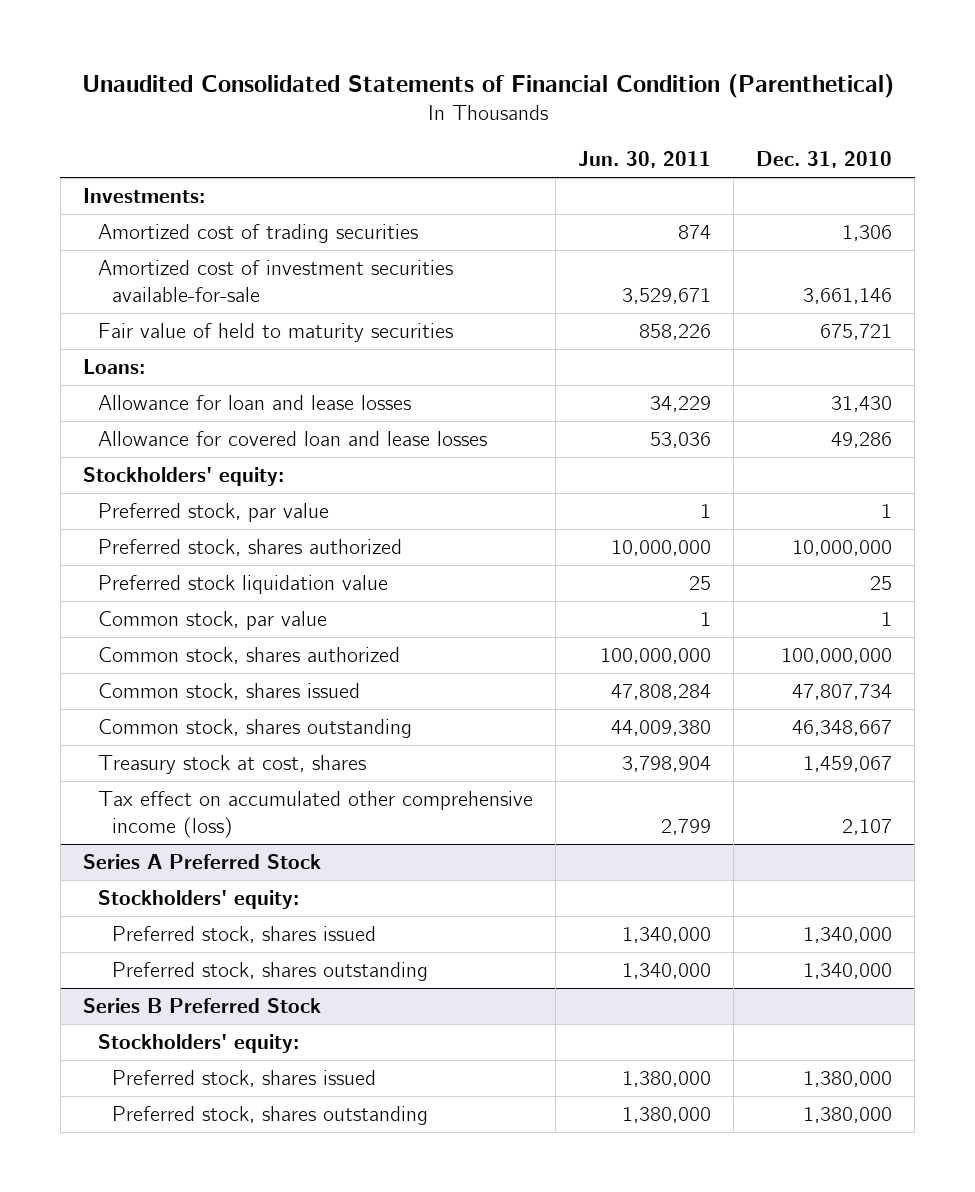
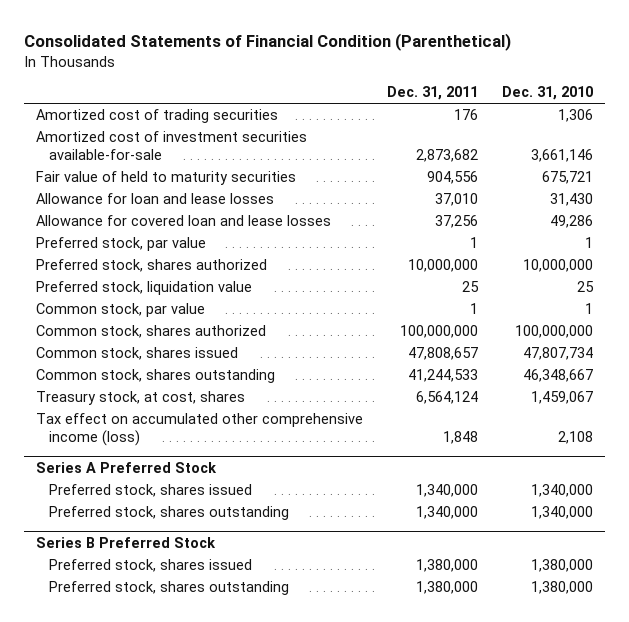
[81,74,894,99] Unaudited Consolidated Statements of Financial Condition (Parenthetical) -> [24,33,512,52] Consolidated Statements of Financial Condition (Parenthetical)
[577,150,711,168] Jun. 30, 2011 -> none
none -> [387,86,479,101] Dec. 31, 2011
[82,188,205,204] Investments: -> none
[82,359,145,375] Loans: -> none
[82,467,284,487] Stockholders' equity: -> none
[97,575,388,595] Preferred stock liquidation value -> [36,281,253,296] Preferred stock, liquidation value
[97,755,366,775] Treasury stock at cost, shares -> [36,391,246,406] Treasury stock, at cost, shares
[842,818,893,835] 2,107 -> [557,431,593,445] 2,108
[97,890,299,910] Stockholders' equity: -> none
[97,1034,299,1054] Stockholders' equity: -> none

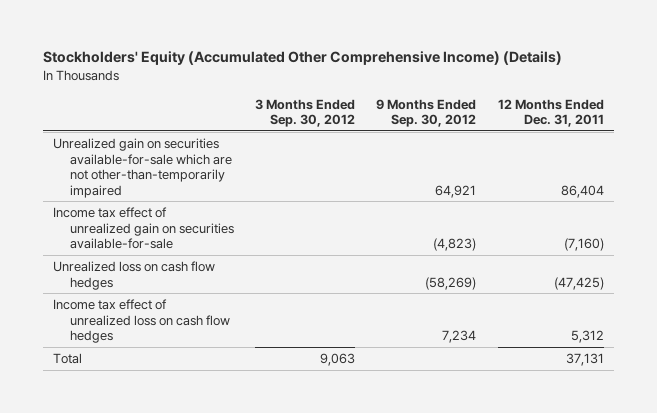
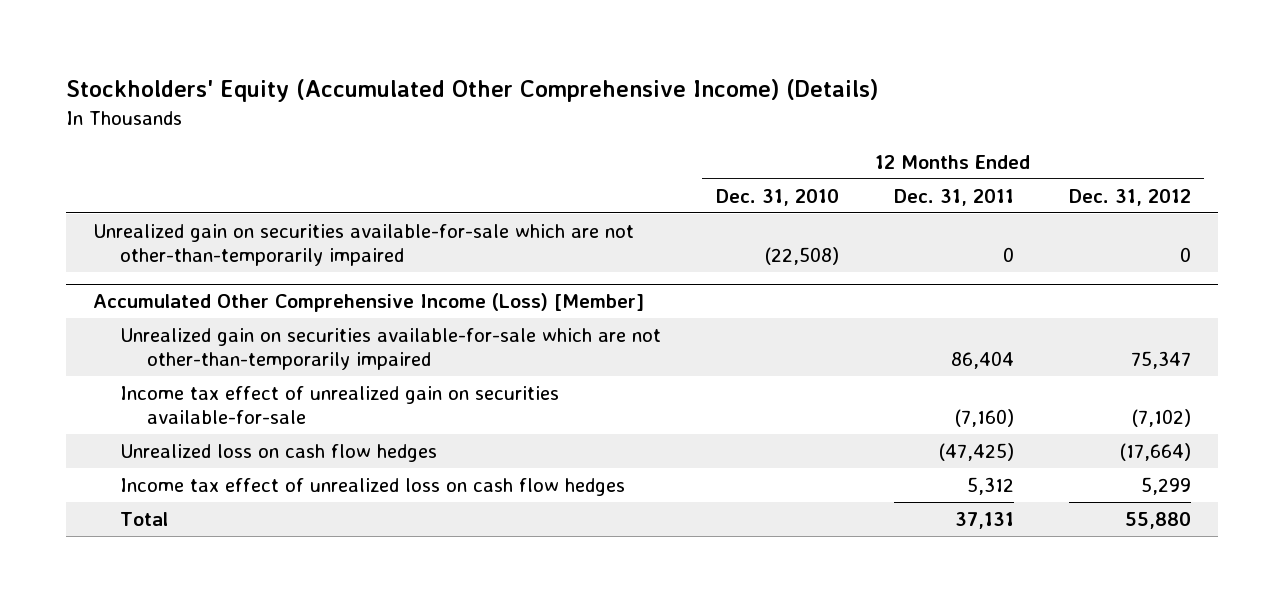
[254,98,355,128] 3 Months Ended Sep. 30, 2012 -> none
[376,98,477,128] 9 Months Ended Sep. 30, 2012 -> none
none -> [716,188,840,206] Dec. 31, 2010
none -> [1068,188,1191,206] Dec. 31, 2012
none -> [93,223,635,267] Unrealized gain on securities available-for-sale which are not other-than-temporarily impaired
none -> [93,293,645,313] Accumulated Other Comprehensive Income (Loss) [Member]

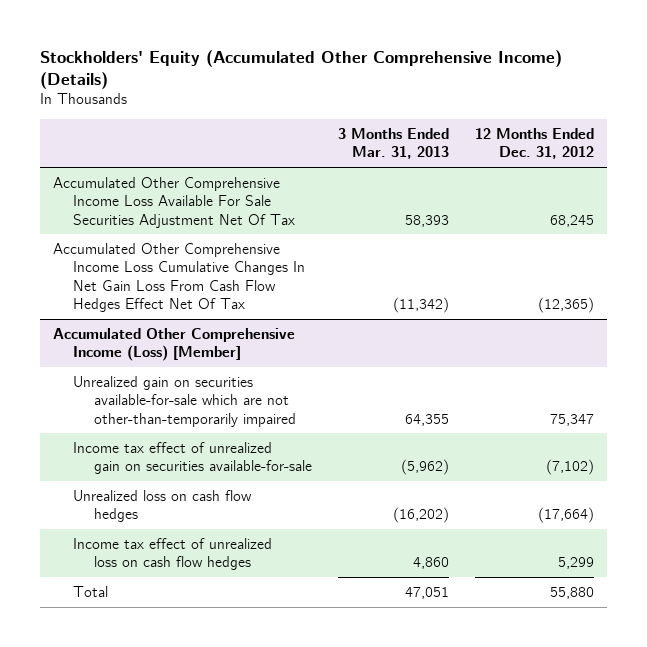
[716,188,840,206] Dec. 31, 2010 -> none
[893,188,1014,206] Dec. 31, 2011 -> none
none -> [337,127,449,160] 3 Months Ended Mar. 31, 2013
[93,223,635,267] Unrealized gain on securities available-for-sale which are not other-than-temporarily impaired -> none
none -> [53,176,296,228] Accumulated Other Comprehensive Income Loss Available For Sale Securities Adjustment Net Of Tax
none -> [53,242,306,312] Accumulated Other Comprehensive Income Loss Cumulative Changes In Net Gain Loss From Cash Flow Hedges Effect Net Of Tax

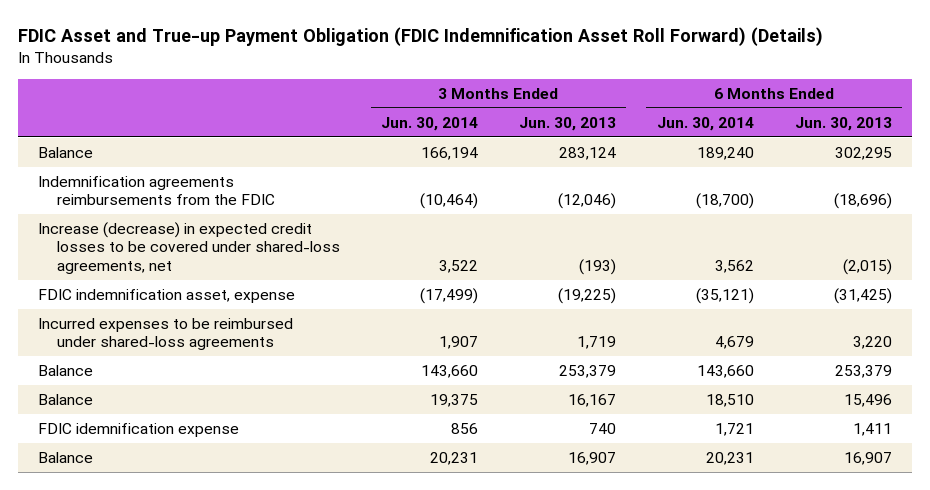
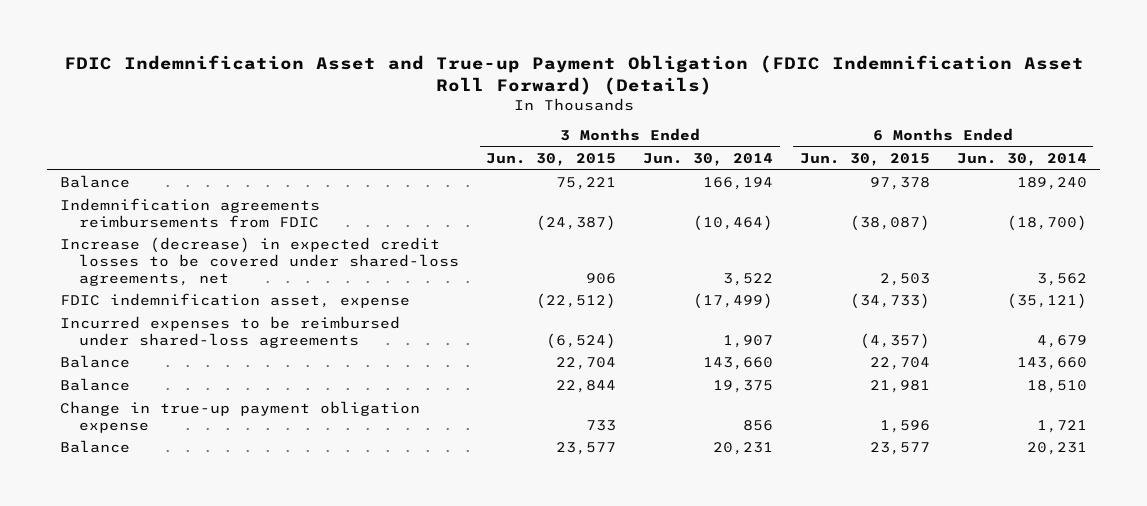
[17,27,823,47] FDIC Asset and True-up Payment Obligation (FDIC Indemnification Asset Roll Forward) (Details) -> [63,54,1084,95] FDIC Indemnification Asset and True-up Payment Obligation (FDIC Indemnification Asset Roll Forward) (Details)
[518,116,616,131] Jun. 30, 2013 -> none
[794,116,892,131] Jun. 30, 2013 -> none
none -> [486,153,617,167] Jun. 30, 2015
none -> [799,153,930,167] Jun. 30, 2015
[38,175,275,206] Indemnification agreements reimbursements from the FDIC -> [60,198,321,229] Indemnification agreements reimbursements from FDIC
[38,422,240,437] FDIC idemnification expense -> [60,401,421,434] Change in true-up payment obligation expense

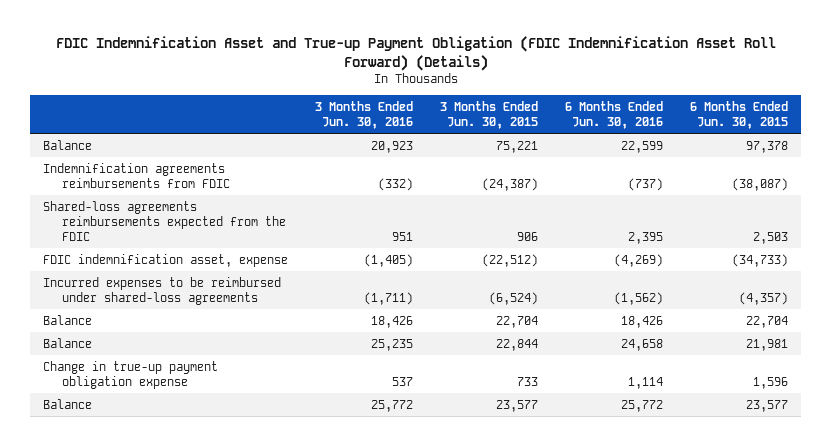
[643,153,774,167] Jun. 30, 2014 -> none
[956,153,1087,167] Jun. 30, 2014 -> none
none -> [315,100,414,130] 3 Months Ended Jun. 30, 2016
none -> [564,100,663,130] 6 Months Ended Jun. 30, 2016
[60,237,460,286] Increase (decrease) in expected credit losses to be covered under shared-loss agreements, net -> [43,200,286,241] Shared-loss agreements reimbursements expected from the FDIC

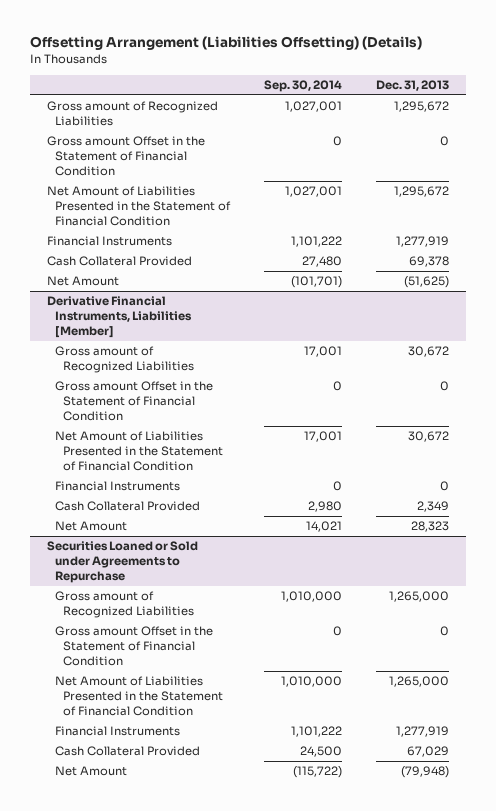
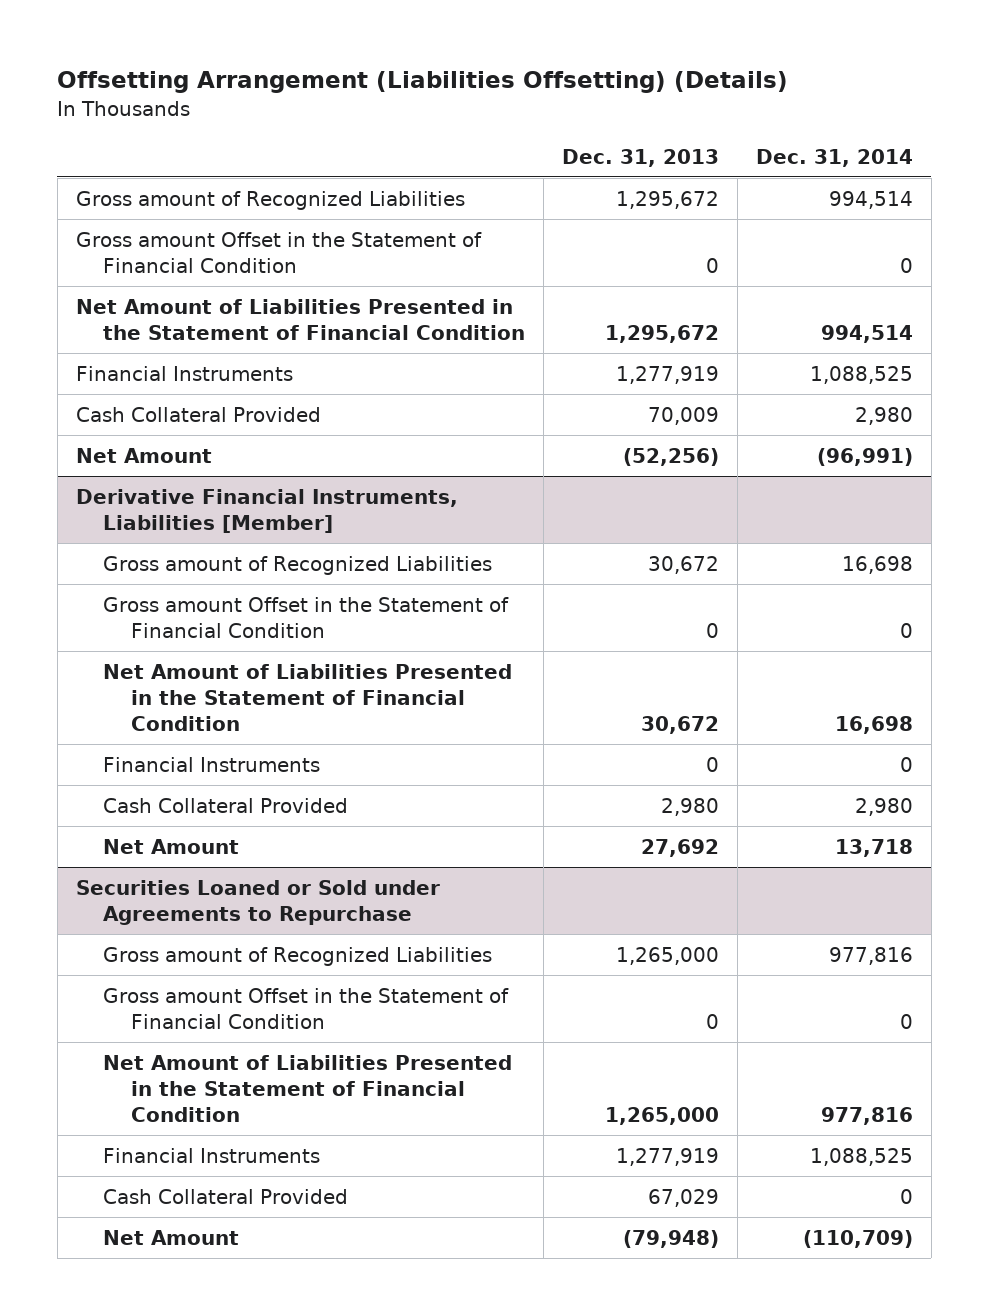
[264,79,343,92] Sep. 30, 2014 -> none
none -> [756,148,914,167] Dec. 31, 2014
[409,256,450,268] 69,378 -> [648,406,720,425] 70,009
[404,276,450,289] (51,625) -> [623,447,720,466] (52,256)
[417,501,450,513] 2,349 -> [661,797,720,816] 2,980
[411,521,450,533] 28,323 -> [641,838,720,857] 27,692

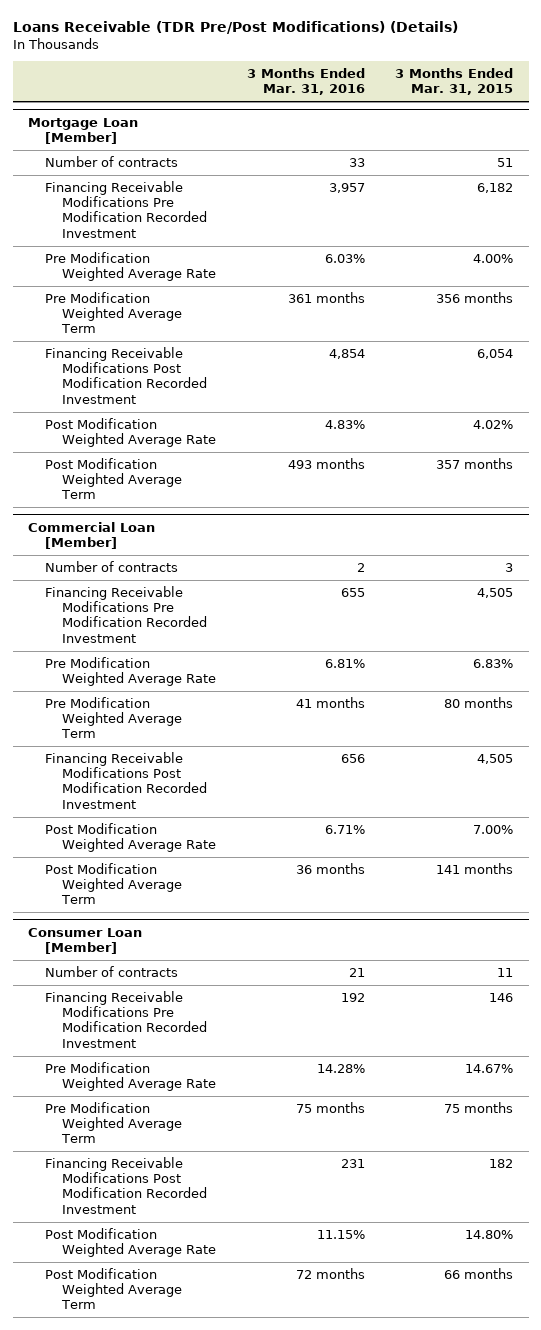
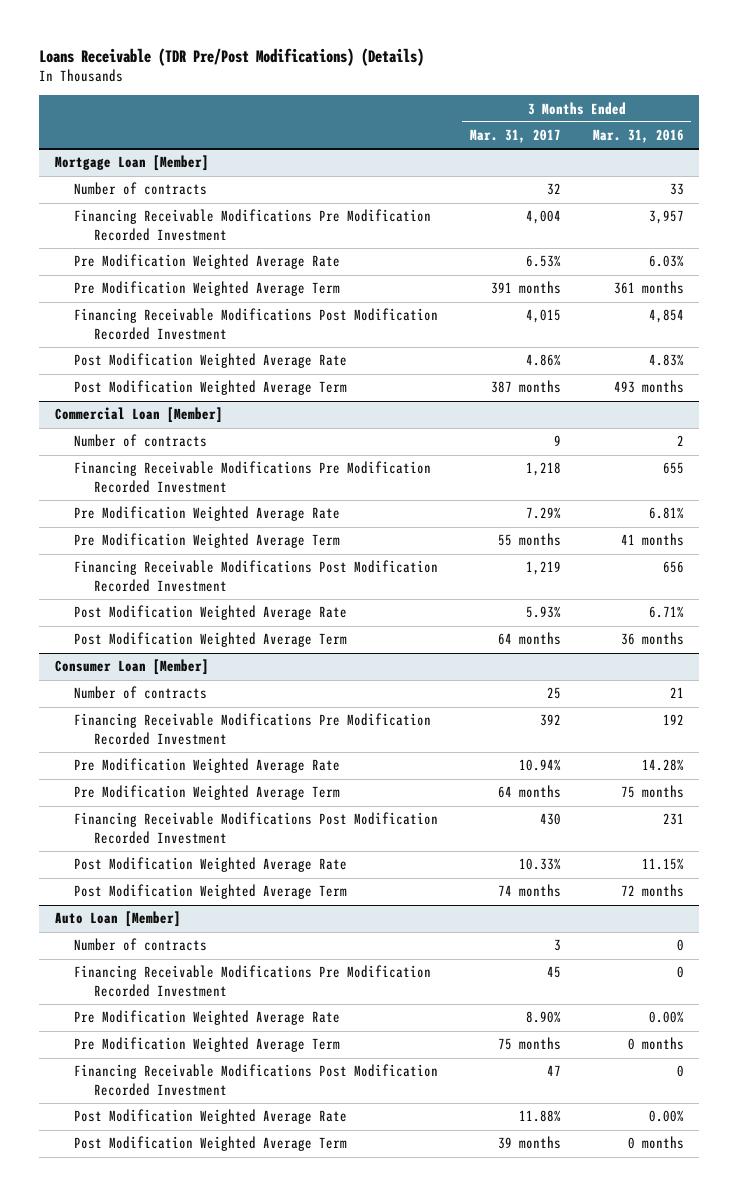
[395,68,514,96] 3 Months Ended Mar. 31, 2015 -> none
none -> [470,129,562,144] Mar. 31, 2017
none -> [54,911,181,928] Auto Loan [Member]
none -> [74,938,208,952] Number of contracts
none -> [74,965,432,997] Financing Receivable Modifications Pre Modification Recorded Investment
none -> [74,1010,341,1026] Pre Modification Weighted Average Rate
none -> [74,1037,341,1053] Pre Modification Weighted Average Term
none -> [74,1064,439,1096] Financing Receivable Modifications Post Modification Recorded Investment
none -> [74,1109,348,1125] Post Modification Weighted Average Rate
none -> [74,1136,348,1152] Post Modification Weighted Average Term

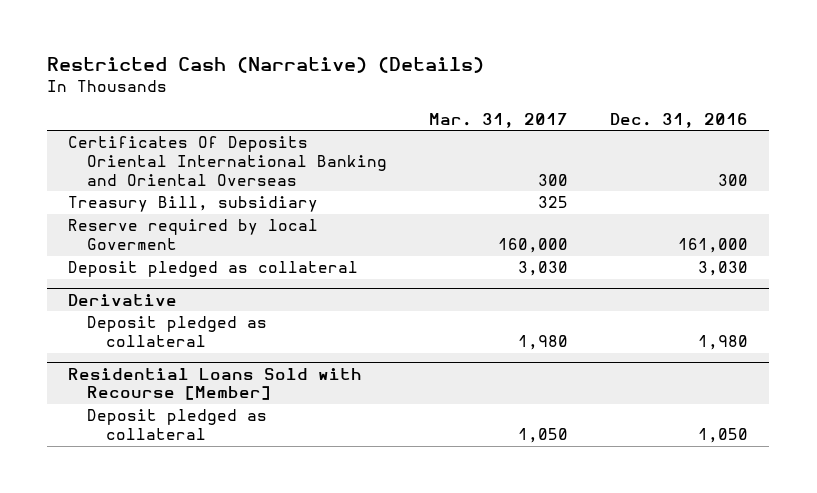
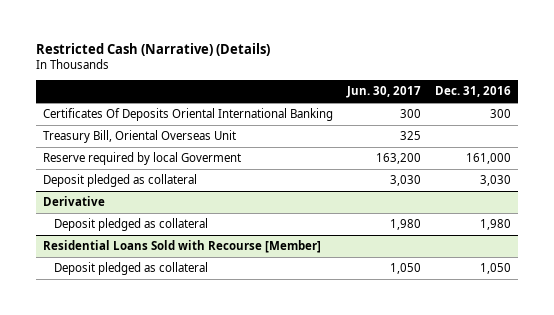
[429,112,569,128] Mar. 31, 2017 -> none
none -> [346,86,422,99] Jun. 30, 2017
[68,136,388,186] Certificates Of Deposits Oriental International Banking and Oriental Overseas -> [43,108,334,122] Certificates Of Deposits Oriental International Banking
[68,196,319,213] Treasury Bill, subsidiary -> [43,130,237,144] Treasury Bill, Oriental Overseas Unit

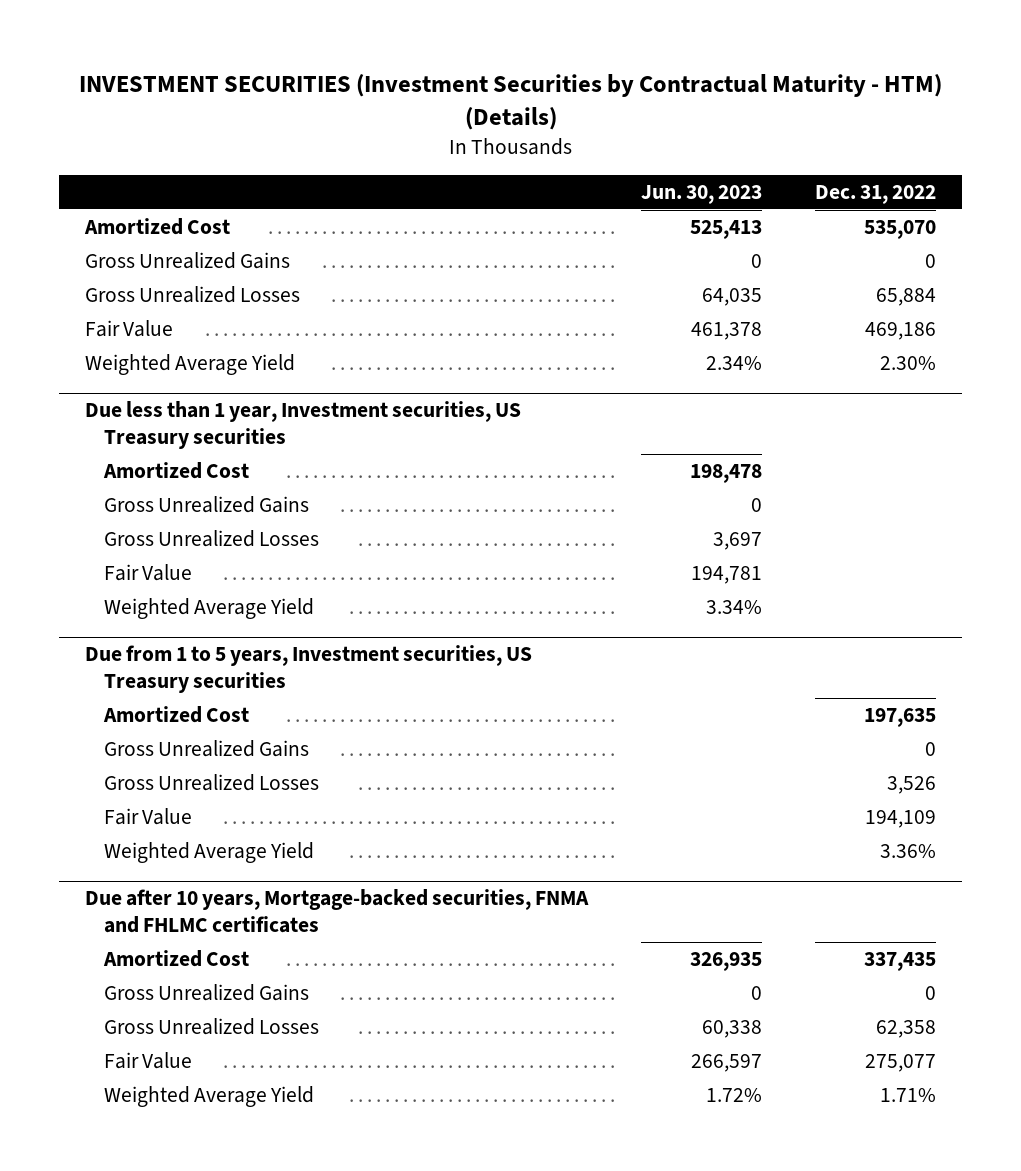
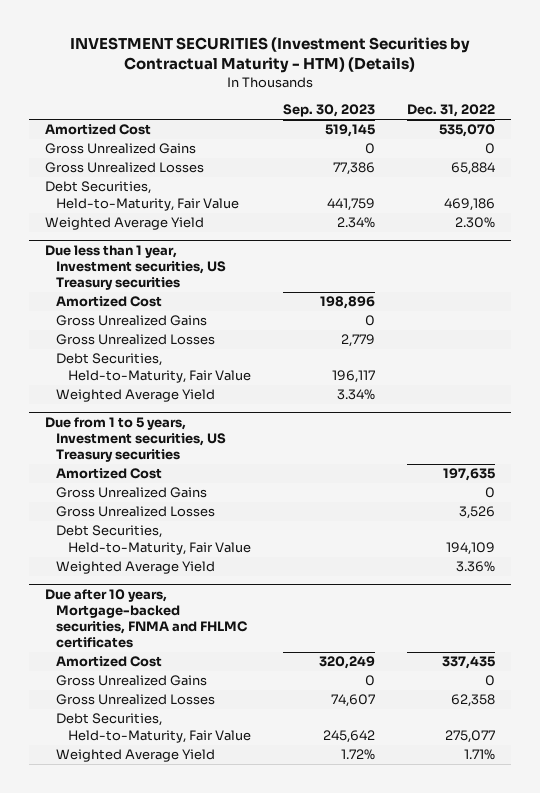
[641,184,763,204] Jun. 30, 2023 -> none
none -> [282,104,375,118] Sep. 30, 2023
[85,320,174,338] Fair Value -> [44,181,240,211] Debt Securities, Held-to-Maturity, Fair Value
[104,564,193,582] Fair Value -> [56,353,251,383] Debt Securities, Held-to-Maturity, Fair Value
[104,808,193,826] Fair Value -> [56,525,251,555] Debt Securities, Held-to-Maturity, Fair Value
[104,1052,193,1070] Fair Value -> [56,713,251,743] Debt Securities, Held-to-Maturity, Fair Value

